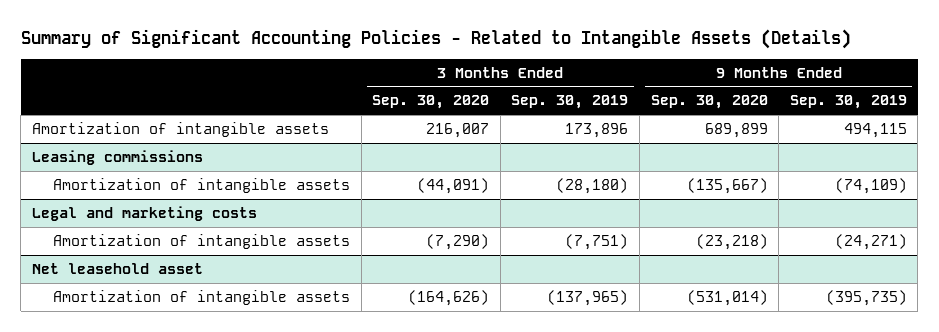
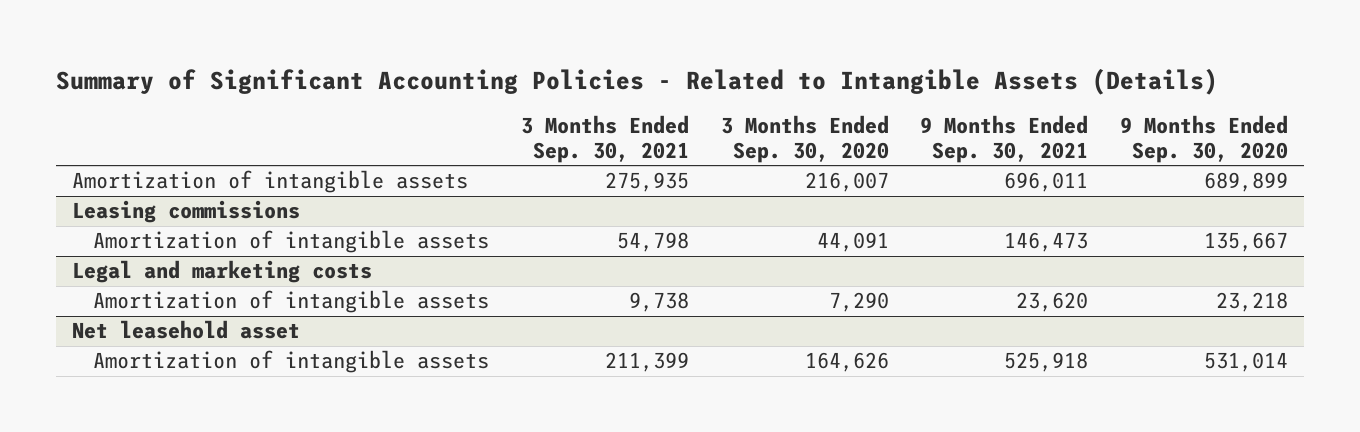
[511,95,629,110] Sep. 30, 2019 -> none
[789,95,907,110] Sep. 30, 2019 -> none
none -> [521,114,690,163] 3 Months Ended Sep. 30, 2021
none -> [920,114,1089,163] 9 Months Ended Sep. 30, 2021
[417,178,490,195] (44,091) -> [816,232,889,253] 44,091
[686,178,768,195] (135,667) -> [1203,232,1288,253] 135,667
[426,234,490,251] (7,290) -> [828,292,889,313] 7,290
[695,234,768,251] (23,218) -> [1215,292,1288,313] 23,218
[408,290,490,307] (164,626) -> [804,352,889,373] 164,626
[686,290,768,307] (531,014) -> [1203,352,1288,373] 531,014

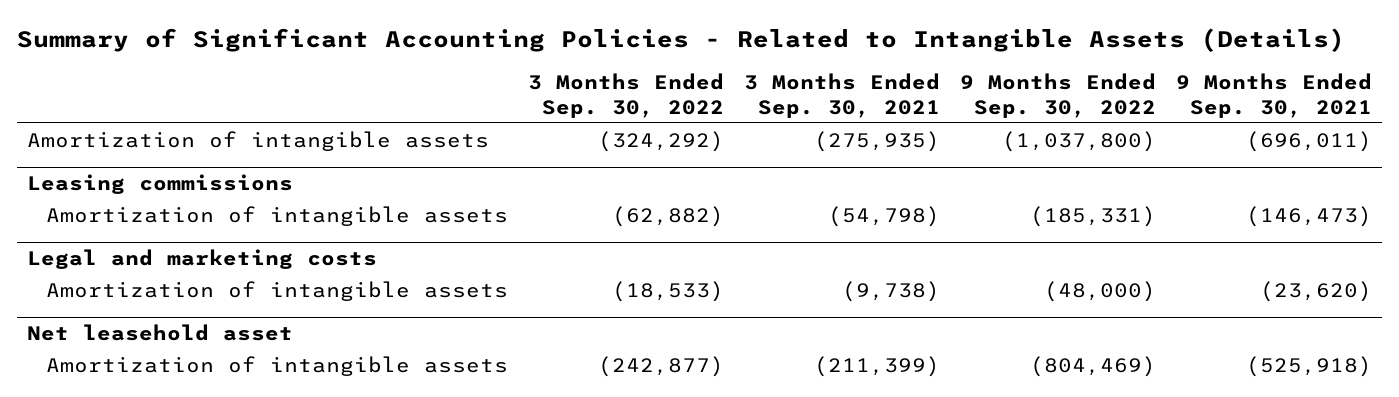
[720,114,889,163] 3 Months Ended Sep. 30, 2020 -> none
[1119,114,1288,163] 9 Months Ended Sep. 30, 2020 -> none
none -> [527,73,724,118] 3 Months Ended Sep. 30, 2022
none -> [960,73,1157,118] 9 Months Ended Sep. 30, 2022
[605,172,690,193] 275,935 -> [813,130,940,152] (275,935)
[1004,172,1089,193] 696,011 -> [1246,130,1373,152] (696,011)
[617,232,690,253] 54,798 -> [827,205,940,227] (54,798)
[1004,232,1089,253] 146,473 -> [1246,205,1373,227] (146,473)
[629,292,690,313] 9,738 -> [841,280,940,302] (9,738)
[1016,292,1089,313] 23,620 -> [1260,280,1373,302] (23,620)
[605,352,690,373] 211,399 -> [813,355,940,377] (211,399)
[1004,352,1089,373] 525,918 -> [1246,355,1373,377] (525,918)

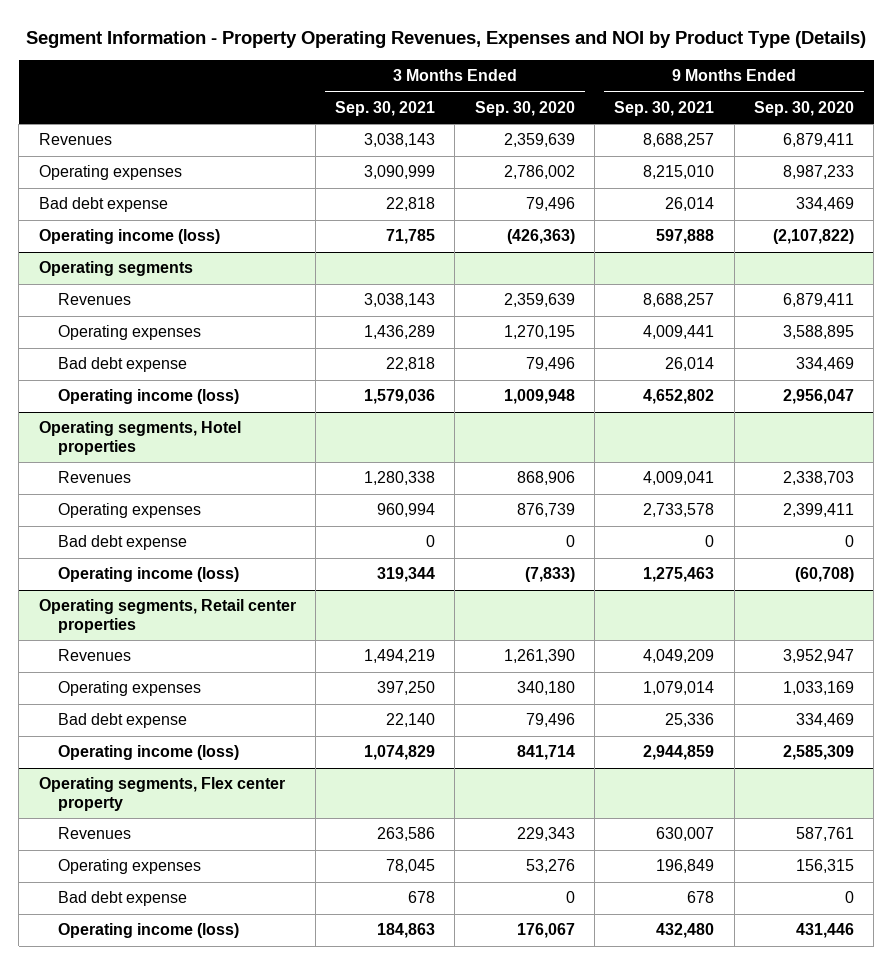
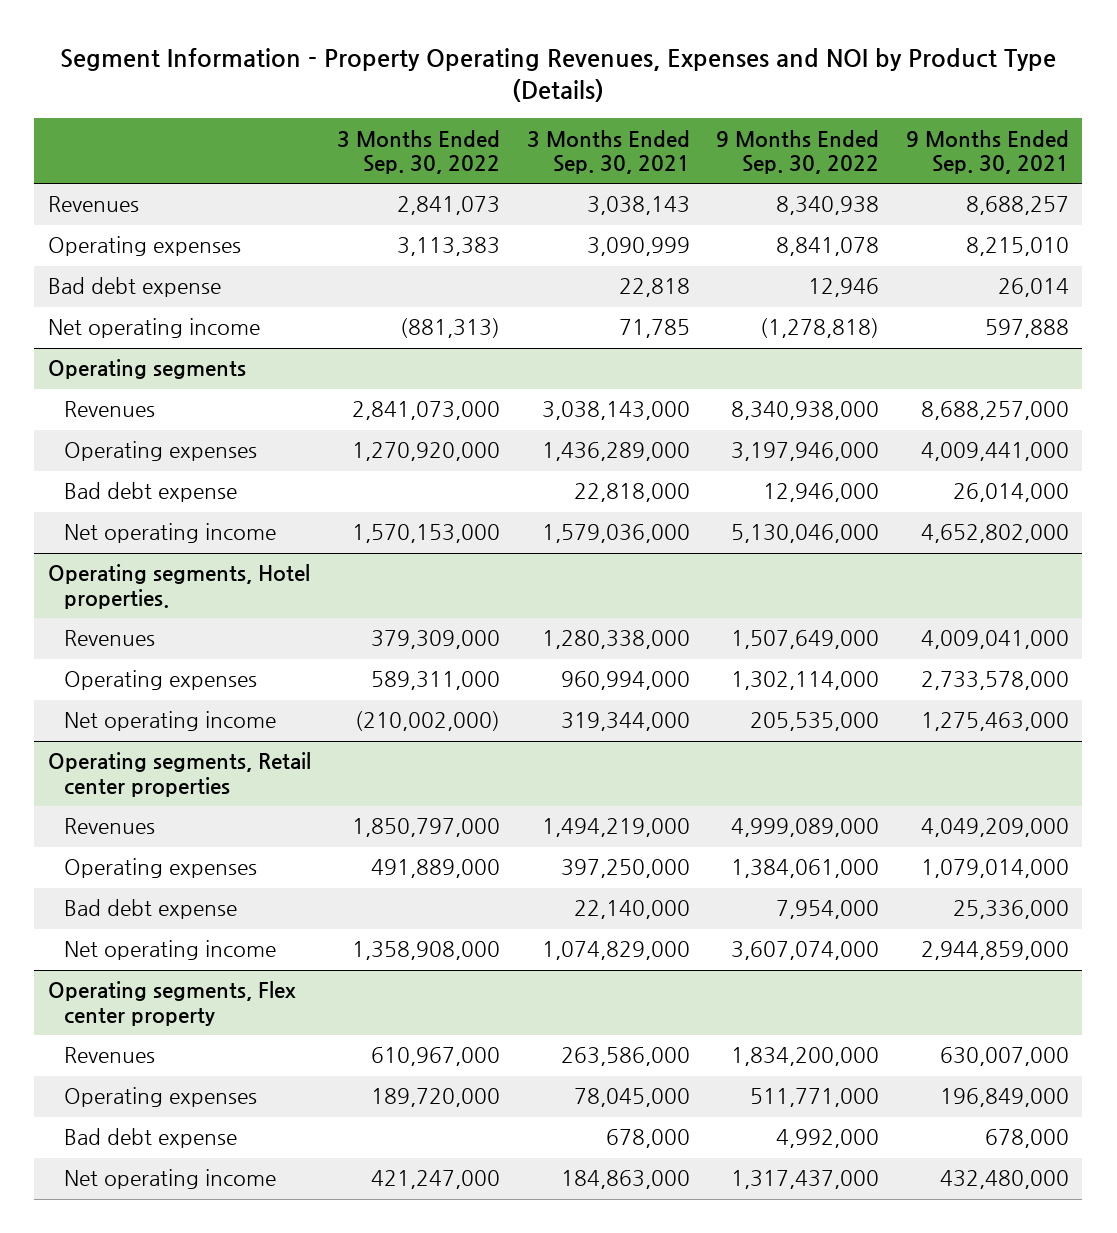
[474,101,575,117] Sep. 30, 2020 -> none
[753,101,854,117] Sep. 30, 2020 -> none
none -> [337,129,501,175] 3 Months Ended Sep. 30, 2022
none -> [716,129,880,175] 9 Months Ended Sep. 30, 2022
[38,229,220,245] Operating income (loss) -> [47,318,260,339] Net operating income
[57,535,187,551] Bad debt expense -> none
[364,293,436,308] 3,038,143 -> [541,401,690,421] 3,038,143,000
[643,293,715,308] 8,688,257 -> [921,401,1070,421] 8,688,257,000
[364,325,436,340] 1,436,289 -> [541,442,690,462] 1,436,289,000
[643,325,715,340] 4,009,441 -> [921,442,1070,462] 4,009,441,000
[386,357,436,372] 22,818 -> [573,483,690,503] 22,818,000
[665,357,715,372] 26,014 -> [953,483,1070,503] 26,014,000
[57,389,239,405] Operating income (loss) -> [63,523,276,544] Net operating income
[364,389,436,405] 1,579,036 -> [541,524,690,544] 1,579,036,000
[643,389,715,405] 4,652,802 -> [921,524,1070,544] 4,652,802,000
[38,421,241,456] Operating segments, Hotel properties -> [47,564,310,609] Operating segments, Hotel properties.
[364,471,436,486] 1,280,338 -> [541,630,690,650] 1,280,338,000
[643,471,715,486] 4,009,041 -> [921,630,1070,650] 4,009,041,000
[377,503,436,518] 960,994 -> [560,671,690,691] 960,994,000
[643,503,715,518] 2,733,578 -> [921,671,1070,691] 2,733,578,000
[57,567,239,583] Operating income (loss) -> [63,711,276,732] Net operating income
[377,567,436,583] 319,344 -> [560,712,690,732] 319,344,000
[643,567,715,583] 1,275,463 -> [921,712,1070,732] 1,275,463,000
[364,649,436,664] 1,494,219 -> [541,818,690,838] 1,494,219,000
[643,649,715,664] 4,049,209 -> [921,818,1070,838] 4,049,209,000
[377,681,436,696] 397,250 -> [560,859,690,879] 397,250,000
[643,681,715,696] 1,079,014 -> [921,859,1070,879] 1,079,014,000
[386,713,436,728] 22,140 -> [573,900,690,920] 22,140,000
[665,713,715,728] 25,336 -> [953,900,1070,920] 25,336,000
[57,745,239,761] Operating income (loss) -> [63,940,276,961] Net operating income
[364,745,436,761] 1,074,829 -> [541,941,690,961] 1,074,829,000
[643,745,715,761] 2,944,859 -> [921,941,1070,961] 2,944,859,000
[377,827,436,842] 263,586 -> [560,1047,690,1067] 263,586,000
[656,827,715,842] 630,007 -> [940,1047,1070,1067] 630,007,000
[386,859,436,874] 78,045 -> [573,1088,690,1108] 78,045,000
[656,859,715,874] 196,849 -> [940,1088,1070,1108] 196,849,000
[408,891,436,904] 678 -> [605,1129,690,1149] 678,000
[687,891,715,904] 678 -> [985,1129,1070,1149] 678,000
[57,923,239,939] Operating income (loss) -> [63,1169,276,1190] Net operating income
[377,923,436,939] 184,863 -> [560,1170,690,1190] 184,863,000
[656,923,715,939] 432,480 -> [940,1170,1070,1190] 432,480,000

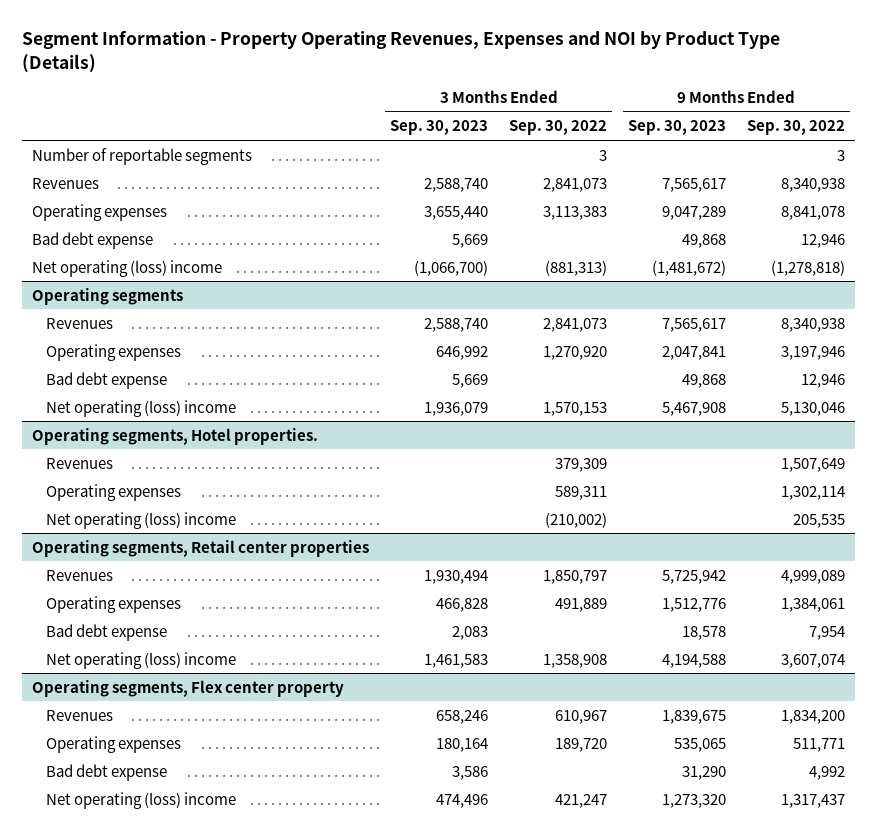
[526,129,690,175] 3 Months Ended Sep. 30, 2021 -> none
[906,129,1070,175] 9 Months Ended Sep. 30, 2021 -> none
none -> [390,120,489,136] Sep. 30, 2023
none -> [627,120,726,136] Sep. 30, 2023
none -> [32,147,253,165] Number of reportable segments
[47,318,260,339] Net operating income -> [32,259,223,277] Net operating (loss) income
[352,401,501,421] 2,841,073,000 -> [542,317,607,332] 2,841,073
[731,401,880,421] 8,340,938,000 -> [780,317,845,332] 8,340,938
[352,442,501,462] 1,270,920,000 -> [542,345,607,360] 1,270,920
[731,442,880,462] 3,197,946,000 -> [780,345,845,360] 3,197,946
[763,483,880,503] 12,946,000 -> [800,373,845,388] 12,946
[63,523,276,544] Net operating income -> [45,399,236,417] Net operating (loss) income
[352,524,501,544] 1,570,153,000 -> [542,401,607,416] 1,570,153
[731,524,880,544] 5,130,046,000 -> [780,401,845,416] 5,130,046
[371,630,501,650] 379,309,000 -> [554,457,607,472] 379,309
[731,630,880,650] 1,507,649,000 -> [780,457,845,472] 1,507,649
[371,671,501,691] 589,311,000 -> [554,485,607,500] 589,311
[731,671,880,691] 1,302,114,000 -> [780,485,845,500] 1,302,114
[63,711,276,732] Net operating income -> [45,511,236,529] Net operating (loss) income
[355,711,501,732] (210,002,000) -> [544,511,607,528] (210,002)
[750,712,880,732] 205,535,000 -> [792,513,845,528] 205,535
[352,818,501,838] 1,850,797,000 -> [542,569,607,584] 1,850,797
[731,818,880,838] 4,999,089,000 -> [780,569,845,584] 4,999,089
[371,859,501,879] 491,889,000 -> [554,597,607,612] 491,889
[731,859,880,879] 1,384,061,000 -> [780,597,845,612] 1,384,061
[776,900,880,920] 7,954,000 -> [808,625,845,640] 7,954
[63,940,276,961] Net operating income -> [45,651,236,669] Net operating (loss) income
[352,941,501,961] 1,358,908,000 -> [542,653,607,668] 1,358,908
[731,941,880,961] 3,607,074,000 -> [780,653,845,668] 3,607,074
[371,1047,501,1067] 610,967,000 -> [554,709,607,724] 610,967
[731,1047,880,1067] 1,834,200,000 -> [780,709,845,724] 1,834,200
[371,1088,501,1108] 189,720,000 -> [554,737,607,752] 189,720
[750,1088,880,1108] 511,771,000 -> [792,737,845,752] 511,771
[776,1129,880,1149] 4,992,000 -> [808,765,845,780] 4,992
[63,1169,276,1190] Net operating income -> [45,791,236,809] Net operating (loss) income
[371,1170,501,1190] 421,247,000 -> [554,793,607,808] 421,247
[731,1170,880,1190] 1,317,437,000 -> [780,793,845,808] 1,317,437

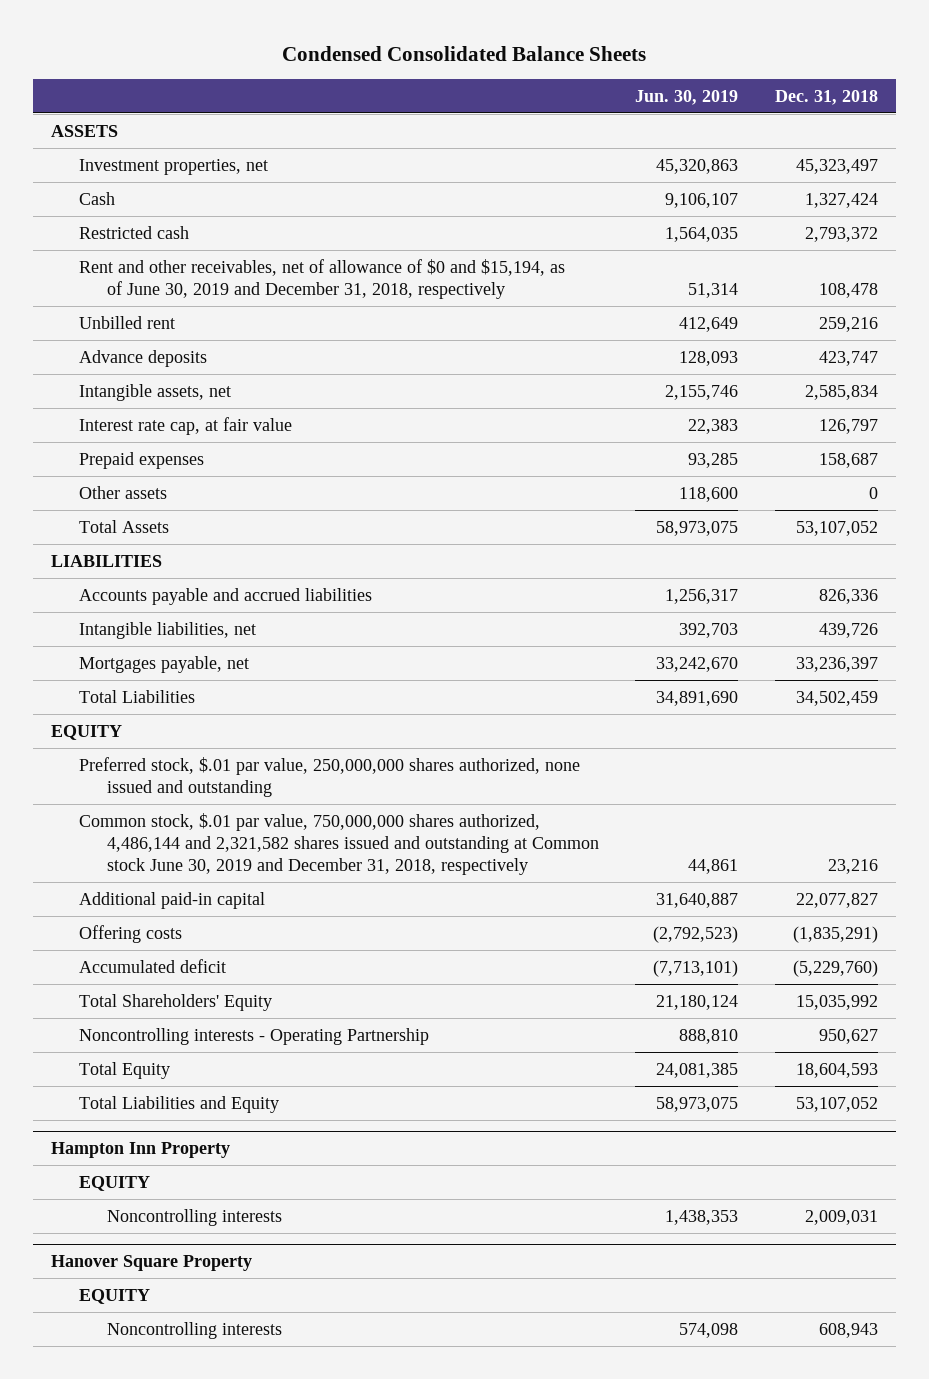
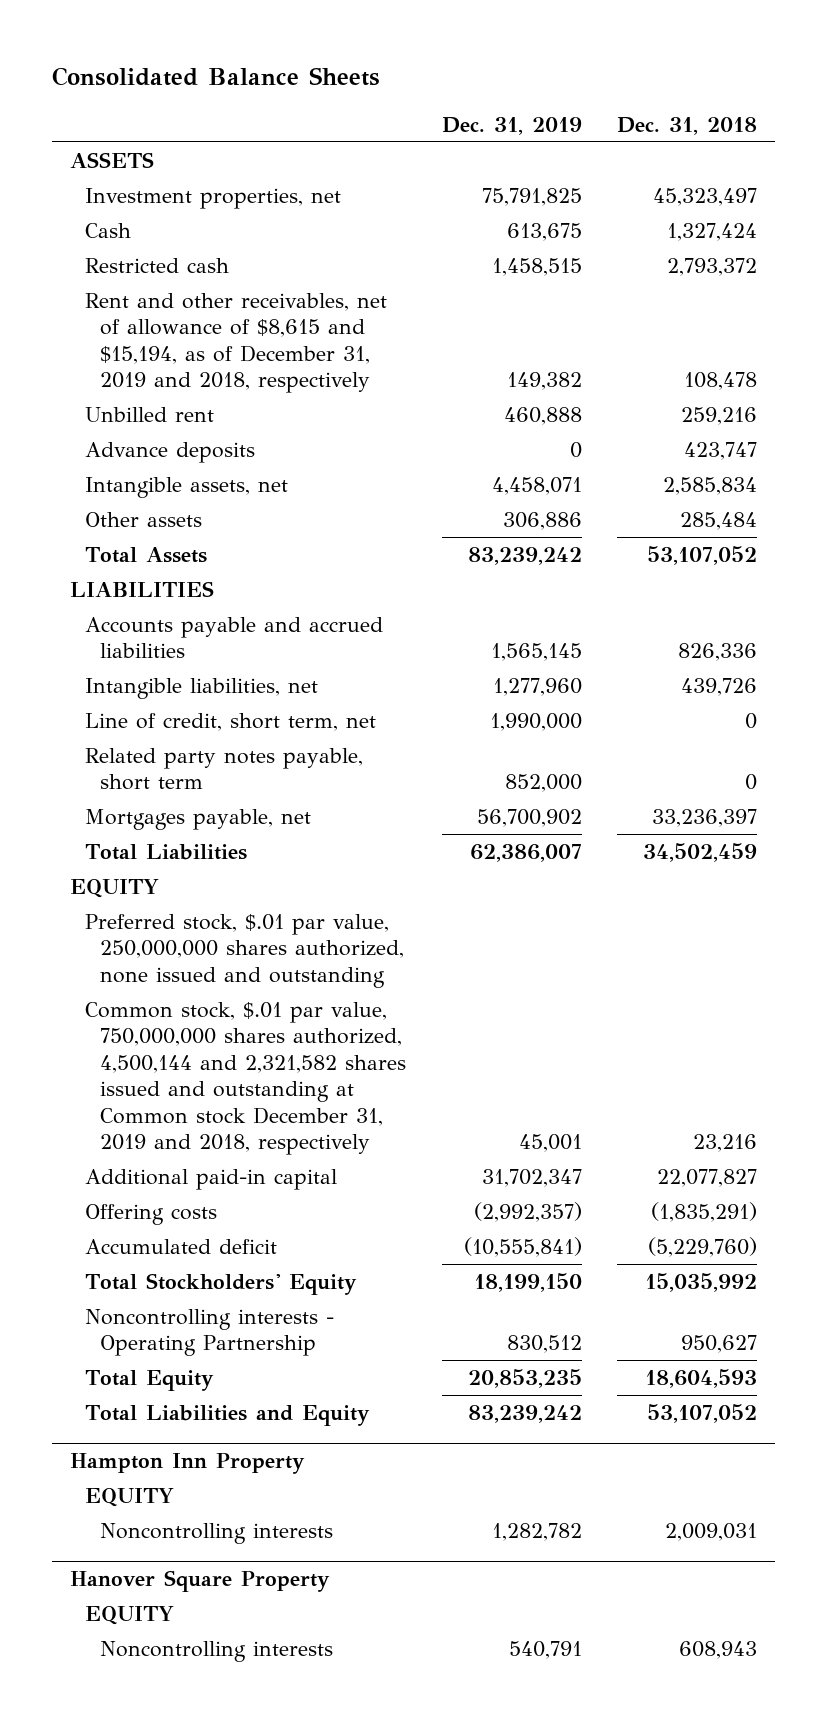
[282,46,647,62] Condensed Consolidated Balance Sheets -> [52,67,381,87] Consolidated Balance Sheets
[635,89,739,105] Jun. 30, 2019 -> none
none -> [441,116,582,135] Dec. 31, 2019
[78,258,565,299] Rent and other receivables, net of allowance of $0 and $15,194, as of June 30, 2019 and December 31, 2018, respectively -> [84,292,387,394] Rent and other receivables, net of allowance of $8,615 and $15,194, as of December 31, 2019 and 2018, respectively
[78,416,292,435] Interest rate cap, at fair value -> none
[78,451,204,469] Prepaid expenses -> none
[868,486,878,499] 0 -> [679,511,757,530] 285,484
none -> [84,712,376,731] Line of credit, short term, net
none -> [84,747,363,791] Related party notes payable, short term
[78,812,599,875] Common stock, $.01 par value, 750,000,000 shares authorized, 4,486,144 and 2,321,582 shares issued and outstanding at Common stock June 30, 2019 and December 31, 2018, respectively -> [84,1001,407,1156] Common stock, $.01 par value, 750,000,000 shares authorized, 4,500,144 and 2,321,582 shares issued and outstanding at Common stock December 31, 2019 and 2018, respectively
[78,993,272,1011] Total Shareholders' Equity -> [84,1272,357,1295] Total Stockholders' Equity

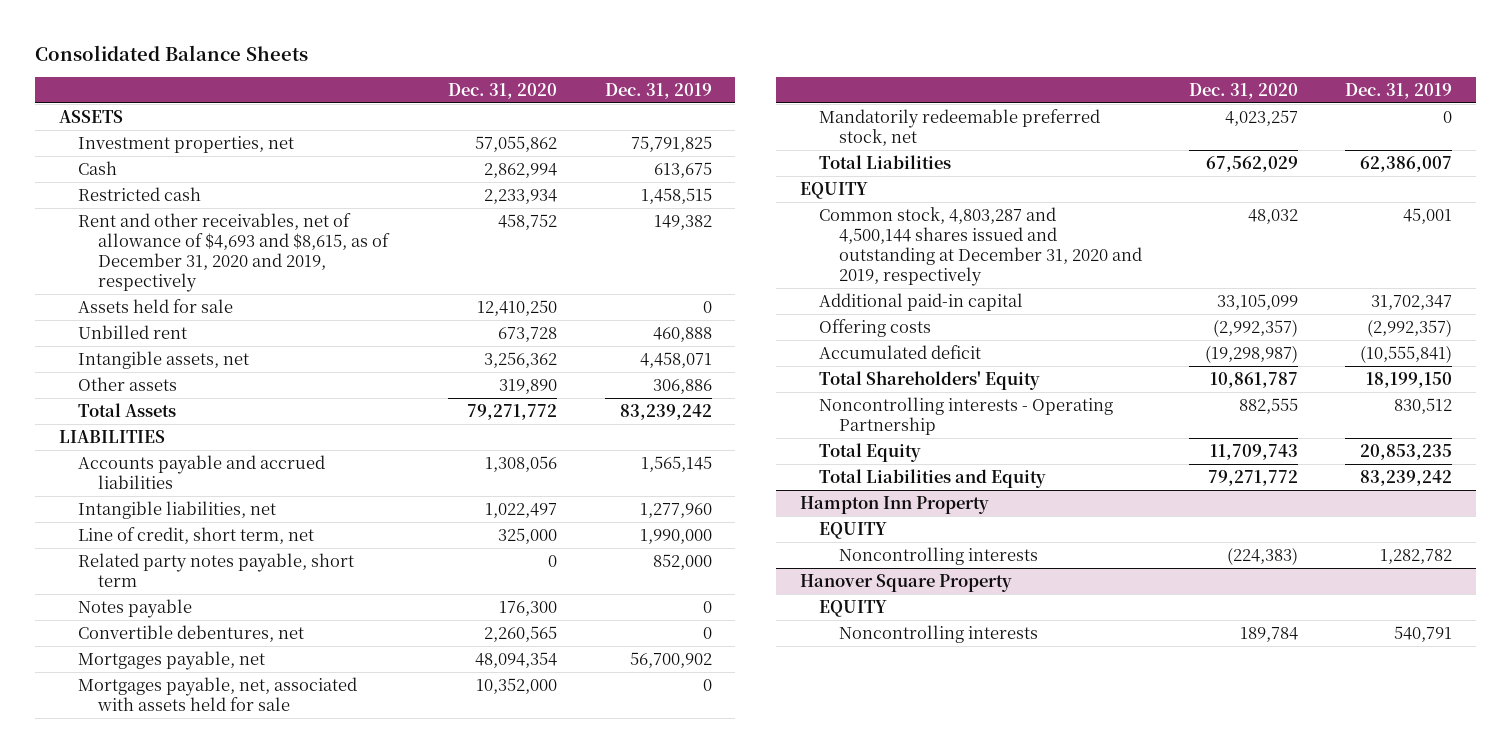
[616,116,757,135] Dec. 31, 2018 -> none
none -> [448,82,558,99] Dec. 31, 2020
[84,292,387,394] Rent and other receivables, net of allowance of $8,615 and $15,194, as of December 31, 2019 and 2018, respectively -> [78,212,390,293] Rent and other receivables, net of allowance of $4,693 and $8,615, as of December 31, 2020 and 2019, respectively
none -> [78,298,234,313] Assets held for sale
[84,441,255,463] Advance deposits -> none
none -> [78,598,193,618] Notes payable
none -> [78,624,305,642] Convertible debentures, net
none -> [78,676,358,711] Mortgages payable, net, associated with assets held for sale
none -> [819,108,1101,146] Mandatorily redeemable preferred stock, net
[84,913,405,988] Preferred stock, $.01 par value, 250,000,000 shares authorized, none issued and outstanding -> none
[84,1001,407,1156] Common stock, $.01 par value, 750,000,000 shares authorized, 4,500,144 and 2,321,582 shares issued and outstanding at Common stock December 31, 2019 and 2018, respectively -> [819,206,1142,287] Common stock, 4,803,287 and 4,500,144 shares issued and outstanding at December 31, 2020 and 2019, respectively
[84,1272,357,1295] Total Stockholders' Equity -> [819,370,1041,390] Total Shareholders' Equity

